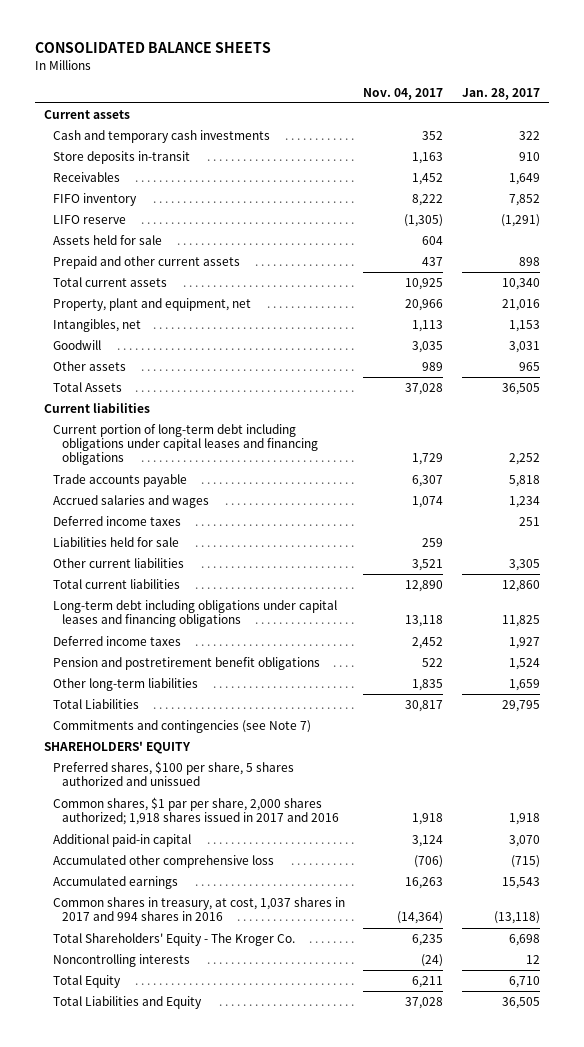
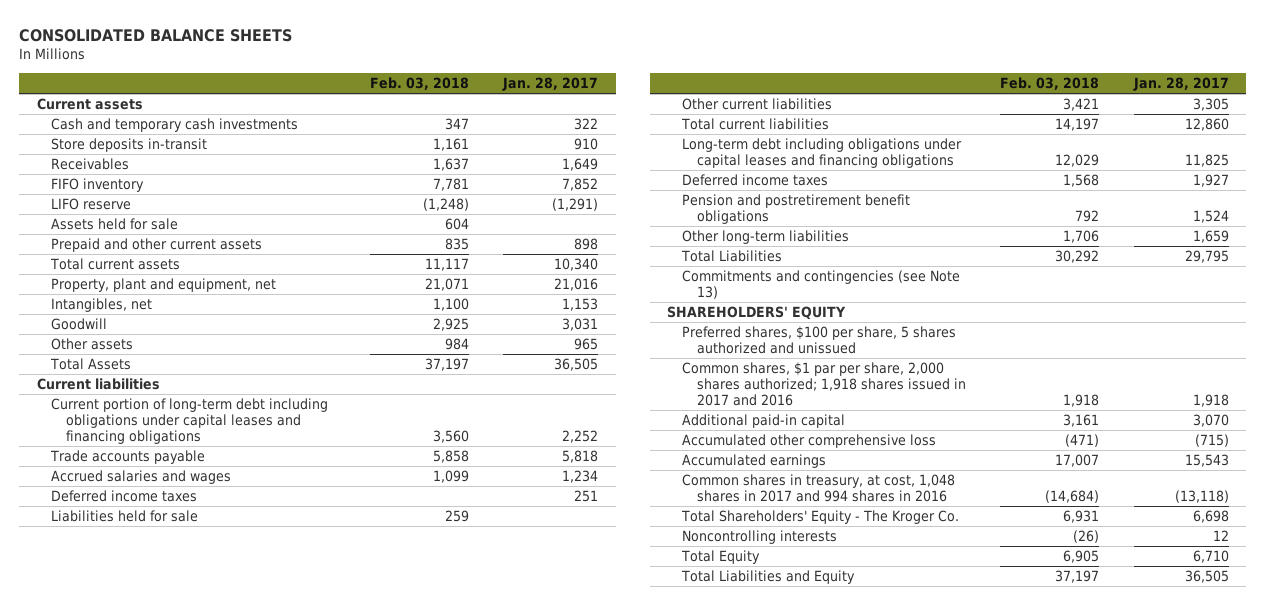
[363,87,444,100] Nov. 04, 2017 -> none
none -> [369,77,469,91] Feb. 03, 2018
[53,720,312,734] Commitments and contingencies (see Note 7) -> [681,270,960,299] Commitments and contingencies (see Note 13)
[53,897,346,922] Common shares in treasury, at cost, 1,037 shares in 2017 and 994 shares in 2016 -> [681,474,955,502] Common shares in treasury, at cost, 1,048 shares in 2017 and 994 shares in 2016

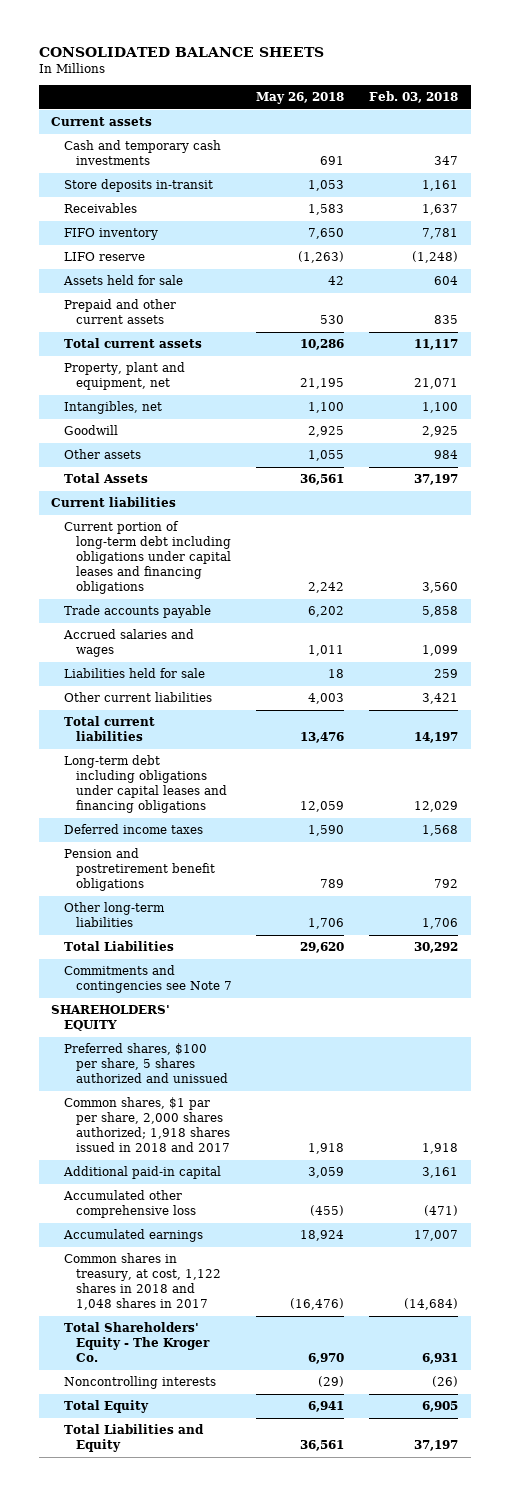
[502,77,599,92] Jan. 28, 2017 -> none
none -> [256,91,345,104] May 26, 2018
[51,490,198,503] Deferred income taxes -> none
[681,270,960,299] Commitments and contingencies (see Note 13) -> [63,965,232,994] Commitments and contingencies see Note 7
[681,362,966,406] Common shares, $1 par per share, 2,000 shares authorized; 1,918 shares issued in 2017 and 2016 -> [63,1097,230,1153] Common shares, $1 par per share, 2,000 shares authorized; 1,918 shares issued in 2018 and 2017
[681,474,955,502] Common shares in treasury, at cost, 1,048 shares in 2017 and 994 shares in 2016 -> [63,1253,221,1311] Common shares in treasury, at cost, 1,122 shares in 2018 and 1,048 shares in 2017

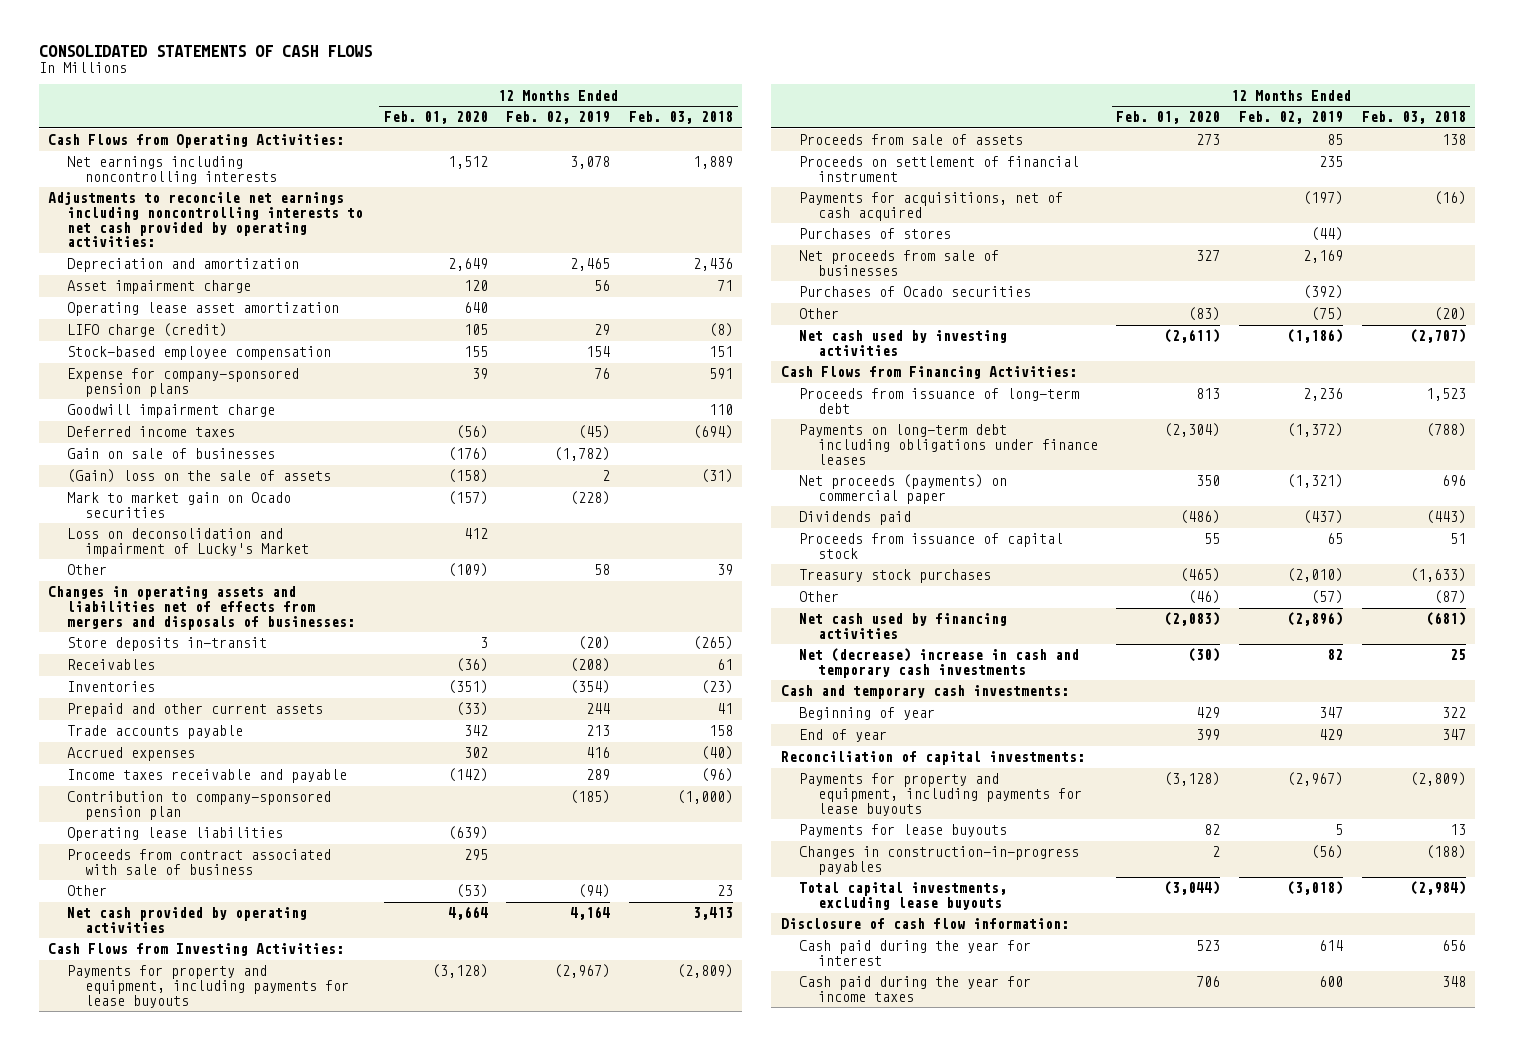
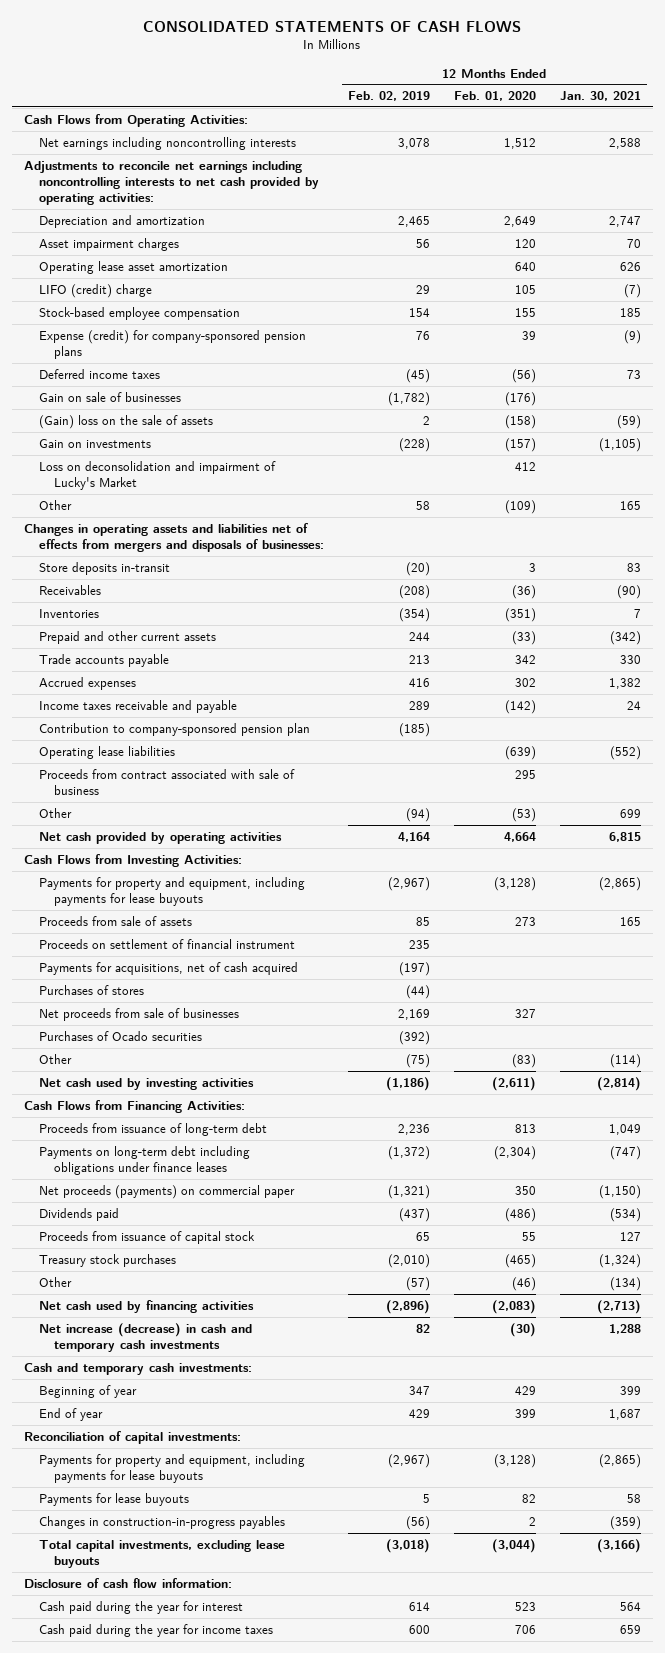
[628,111,733,125] Feb. 03, 2018 -> none
none -> [559,91,641,102] Jan. 30, 2021
[66,280,251,295] Asset impairment charge -> [38,237,179,251] Asset impairment charges
[66,323,227,338] LIFO charge (credit) -> [38,283,152,298] LIFO (credit) charge
[66,404,275,419] Goodwill impairment charge -> none
[66,368,299,397] Expense for company-sponsored pension plans -> [38,329,306,360] Expense (credit) for company-sponsored pension plans
[66,492,291,518] Mark to market gain on Ocado securities -> [38,438,151,448] Gain on investments
[799,648,1080,678] Net (decrease) increase in cash and temporary cash investments -> [38,1322,252,1353] Net increase (decrease) in cash and temporary cash investments

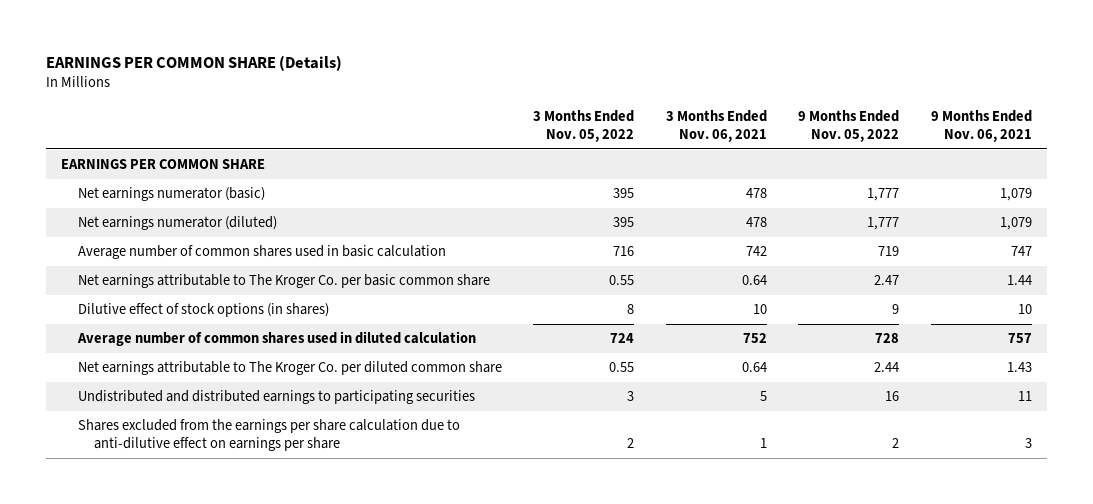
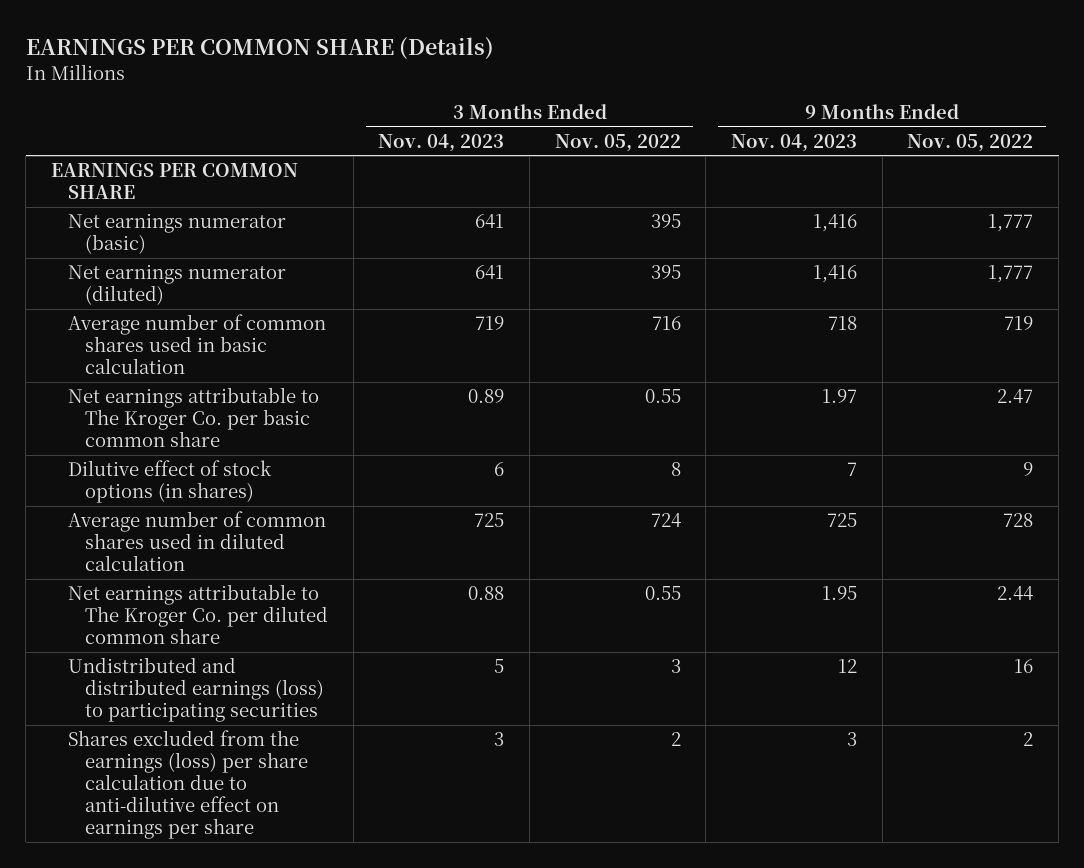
[665,109,767,142] 3 Months Ended Nov. 06, 2021 -> none
[930,109,1032,142] 9 Months Ended Nov. 06, 2021 -> none
none -> [378,133,505,152] Nov. 04, 2023
none -> [731,133,858,152] Nov. 04, 2023
[77,390,475,405] Undistributed and distributed earnings to participating securities -> [67,657,325,723] Undistributed and distributed earnings (loss) to participating securities
[77,419,460,452] Shares excluded from the earnings per share calculation due to anti-dilutive effect on earnings per share -> [67,730,309,840] Shares excluded from the earnings (loss) per share calculation due to anti-dilutive effect on earnings per share

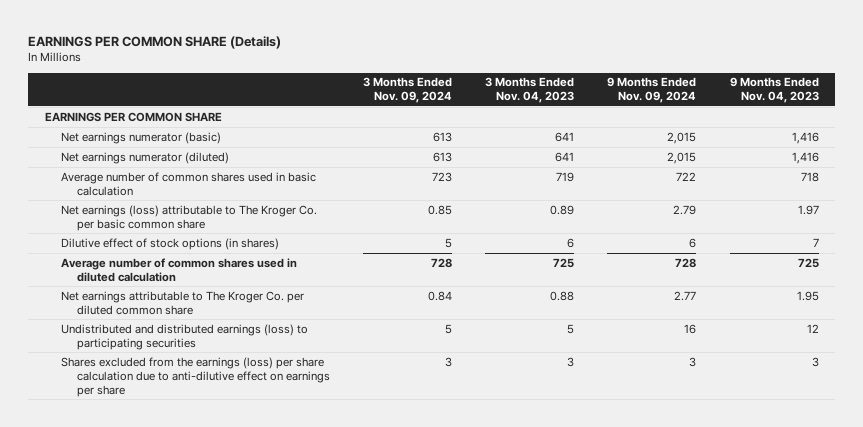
[554,133,681,152] Nov. 05, 2022 -> none
[907,133,1034,152] Nov. 05, 2022 -> none
none -> [363,77,453,104] 3 Months Ended Nov. 09, 2024
none -> [607,77,697,104] 9 Months Ended Nov. 09, 2024
[67,387,319,448] Net earnings attributable to The Kroger Co. per basic common share -> [61,204,318,231] Net earnings (loss) attributable to The Kroger Co. per basic common share

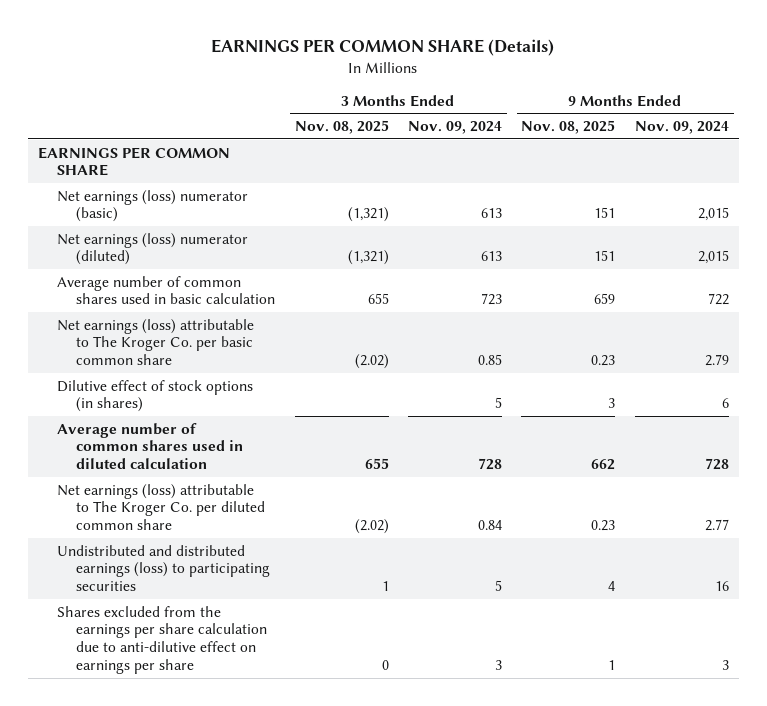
[485,77,575,104] 3 Months Ended Nov. 04, 2023 -> none
[729,77,819,104] 9 Months Ended Nov. 04, 2023 -> none
none -> [294,120,389,135] Nov. 08, 2025
none -> [521,120,616,135] Nov. 08, 2025
[61,131,222,144] Net earnings numerator (basic) -> [57,189,249,223] Net earnings (loss) numerator (basic)
[61,151,230,164] Net earnings numerator (diluted) -> [57,232,249,266] Net earnings (loss) numerator (diluted)
[61,290,305,315] Net earnings attributable to The Kroger Co. per diluted common share -> [57,483,266,531] Net earnings (loss) attributable to The Kroger Co. per diluted common share
[61,356,331,397] Shares excluded from the earnings (loss) per share calculation due to anti-dilutive effect on earnings per share -> [57,605,268,674] Shares excluded from the earnings per share calculation due to anti-dilutive effect on earnings per share

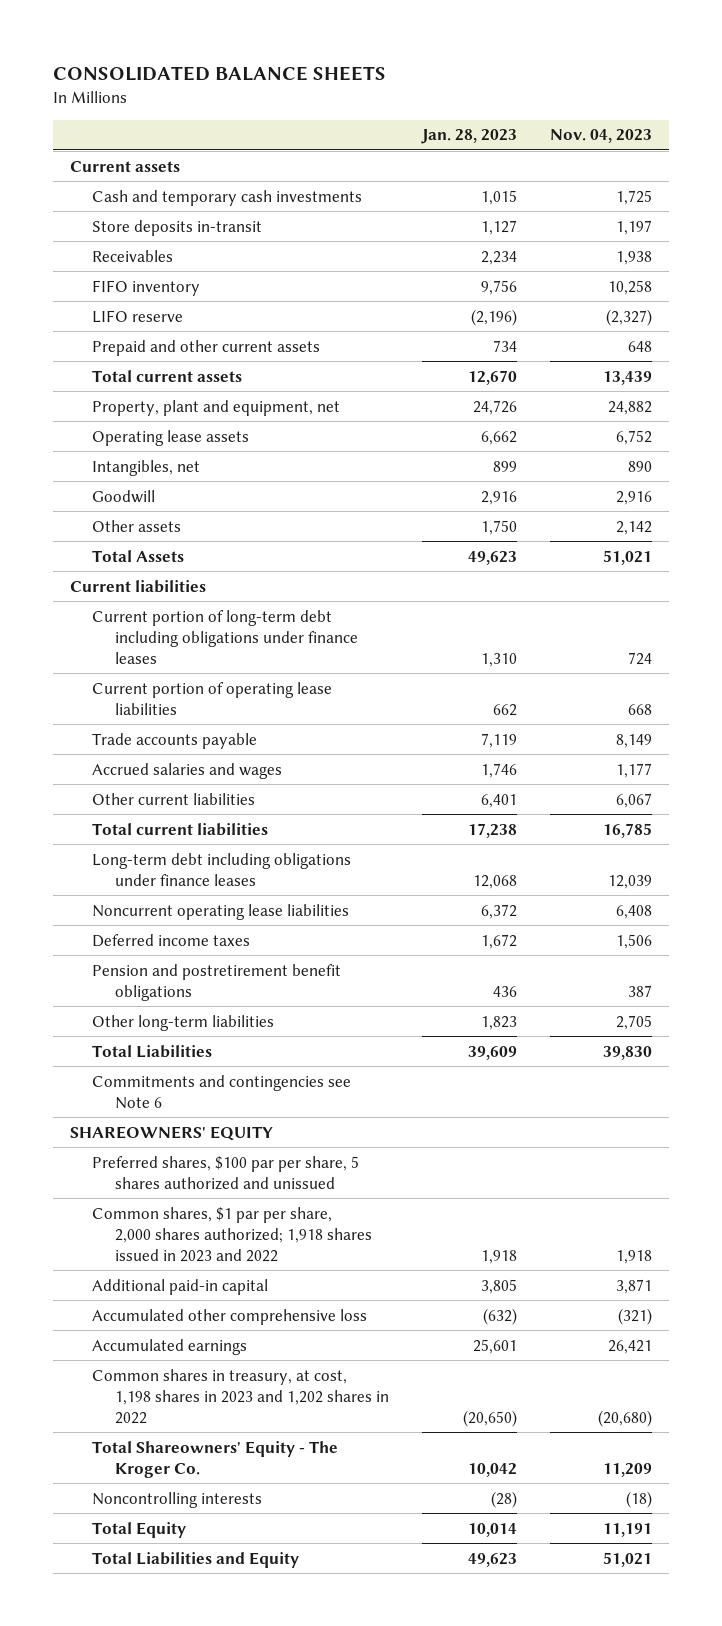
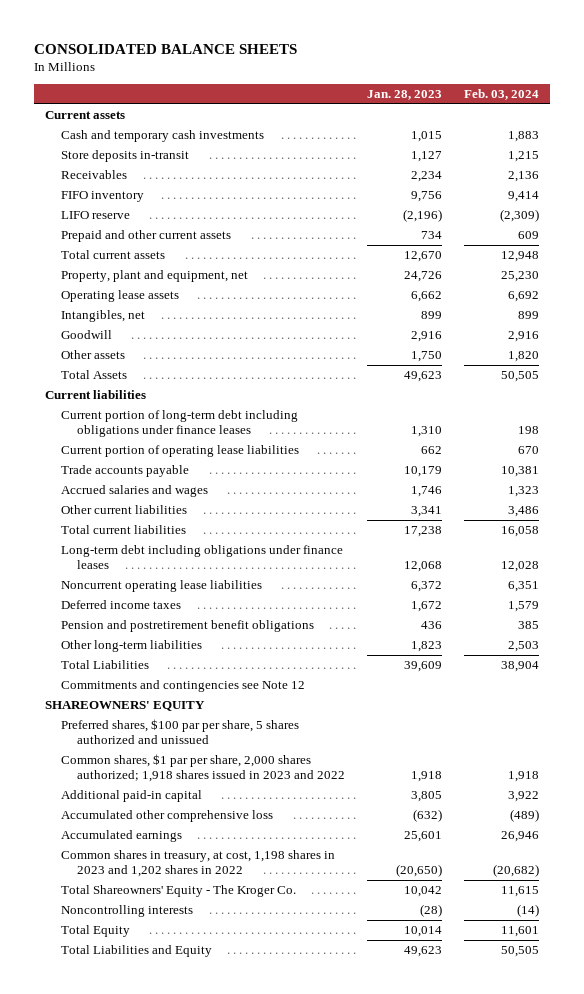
[550,129,653,144] Nov. 04, 2023 -> none
none -> [463,89,539,101] Feb. 03, 2024
[480,732,517,748] 7,119 -> [403,465,442,477] 10,179
[480,793,517,808] 6,401 -> [410,505,442,517] 3,341
[92,1074,352,1109] Commitments and contingencies see Note 6 -> [60,679,305,692] Commitments and contingencies see Note 12

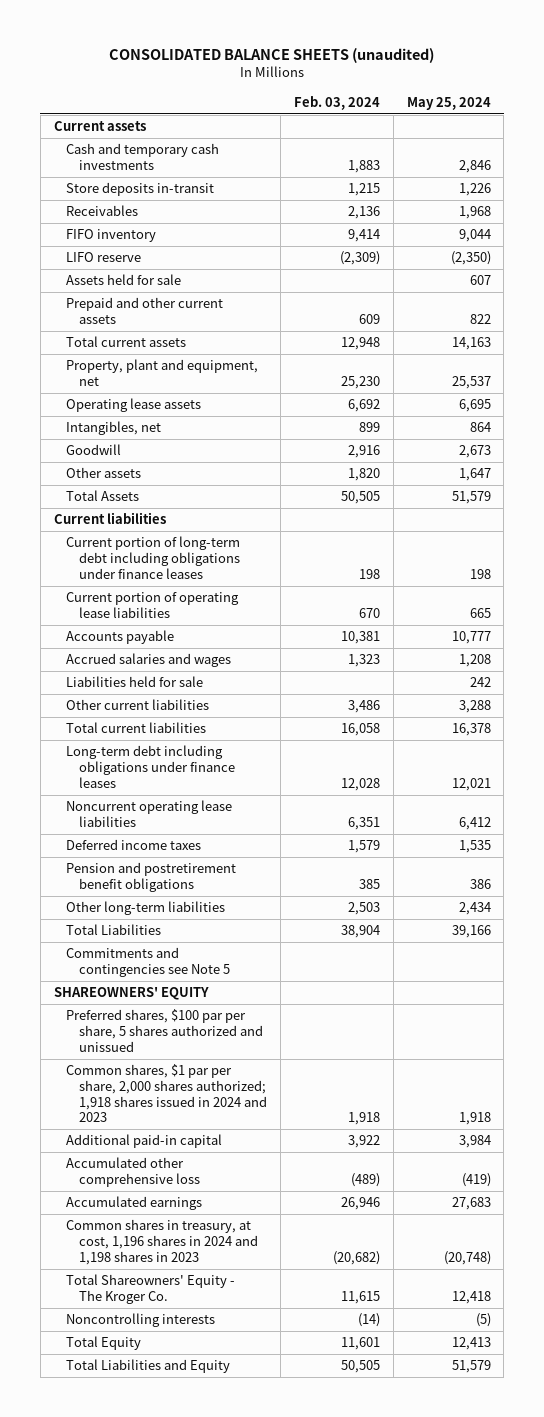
[33,43,297,54] CONSOLIDATED BALANCE SHEETS -> [109,48,435,64] CONSOLIDATED BALANCE SHEETS (unaudited)
[366,90,442,101] Jan. 28, 2023 -> none
none -> [406,96,491,110] May 25, 2024
none -> [66,274,182,286] Assets held for sale
[60,464,189,477] Trade accounts payable -> [66,630,175,645] Accounts payable
none -> [66,676,204,688] Liabilities held for sale
[60,679,305,692] Commitments and contingencies see Note 12 -> [66,947,231,978] Commitments and contingencies see Note 5
[60,753,345,783] Common shares, $1 par per share, 2,000 shares authorized; 1,918 shares issued in 2023 and 2022 -> [66,1064,268,1123] Common shares, $1 par per share, 2,000 shares authorized; 1,918 shares issued in 2024 and 2023
[60,849,335,878] Common shares in treasury, at cost, 1,198 shares in 2023 and 1,202 shares in 2022 -> [66,1219,259,1265] Common shares in treasury, at cost, 1,196 shares in 2024 and 1,198 shares in 2023

